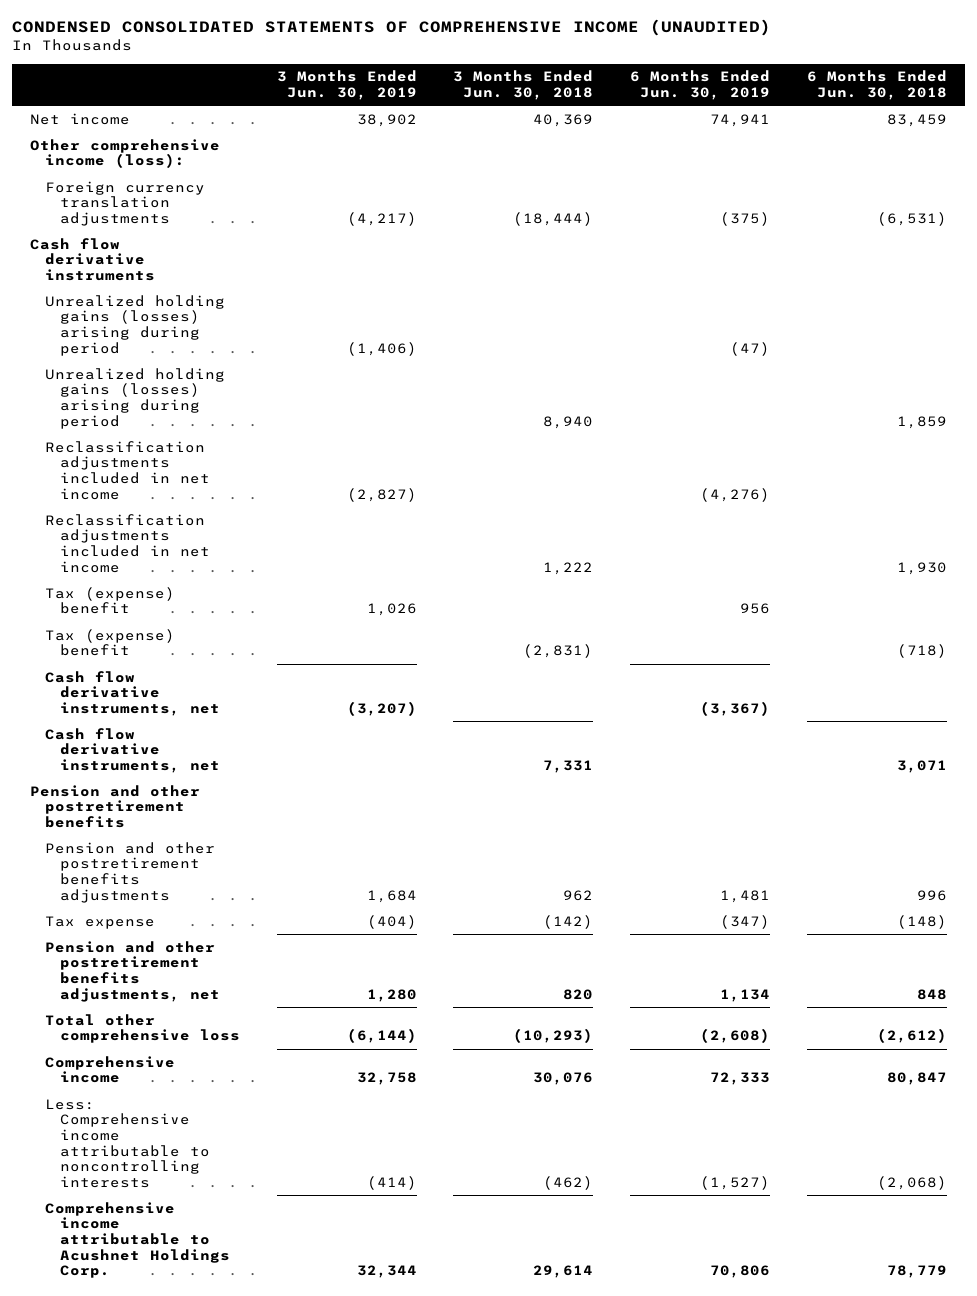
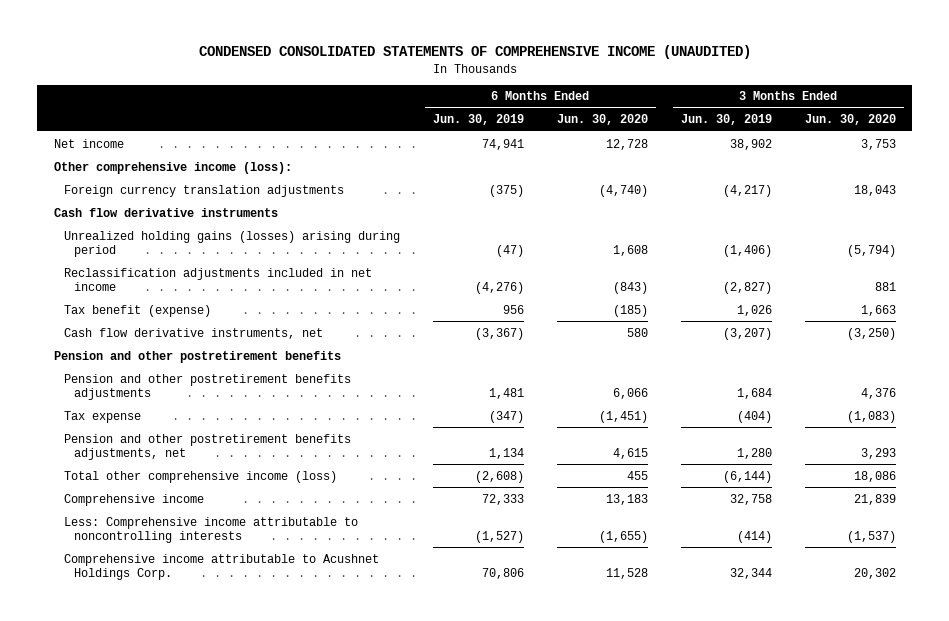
[453,70,594,100] 3 Months Ended Jun. 30, 2018 -> none
[806,70,947,100] 6 Months Ended Jun. 30, 2018 -> none
none -> [556,114,648,126] Jun. 30, 2020
none -> [804,114,896,126] Jun. 30, 2020
[45,367,226,429] Unrealized holding gains (losses) arising during period -> none
[45,513,210,573] Reclassification adjustments included in net income -> none
[45,628,176,657] Tax (expense) benefit -> none
[45,586,176,615] Tax (expense) benefit -> [64,304,212,317] Tax benefit (expense)
[45,727,220,774] Cash flow derivative instruments, net -> none
[45,1013,240,1044] Total other comprehensive loss -> [64,470,338,483] Total other comprehensive income (loss)

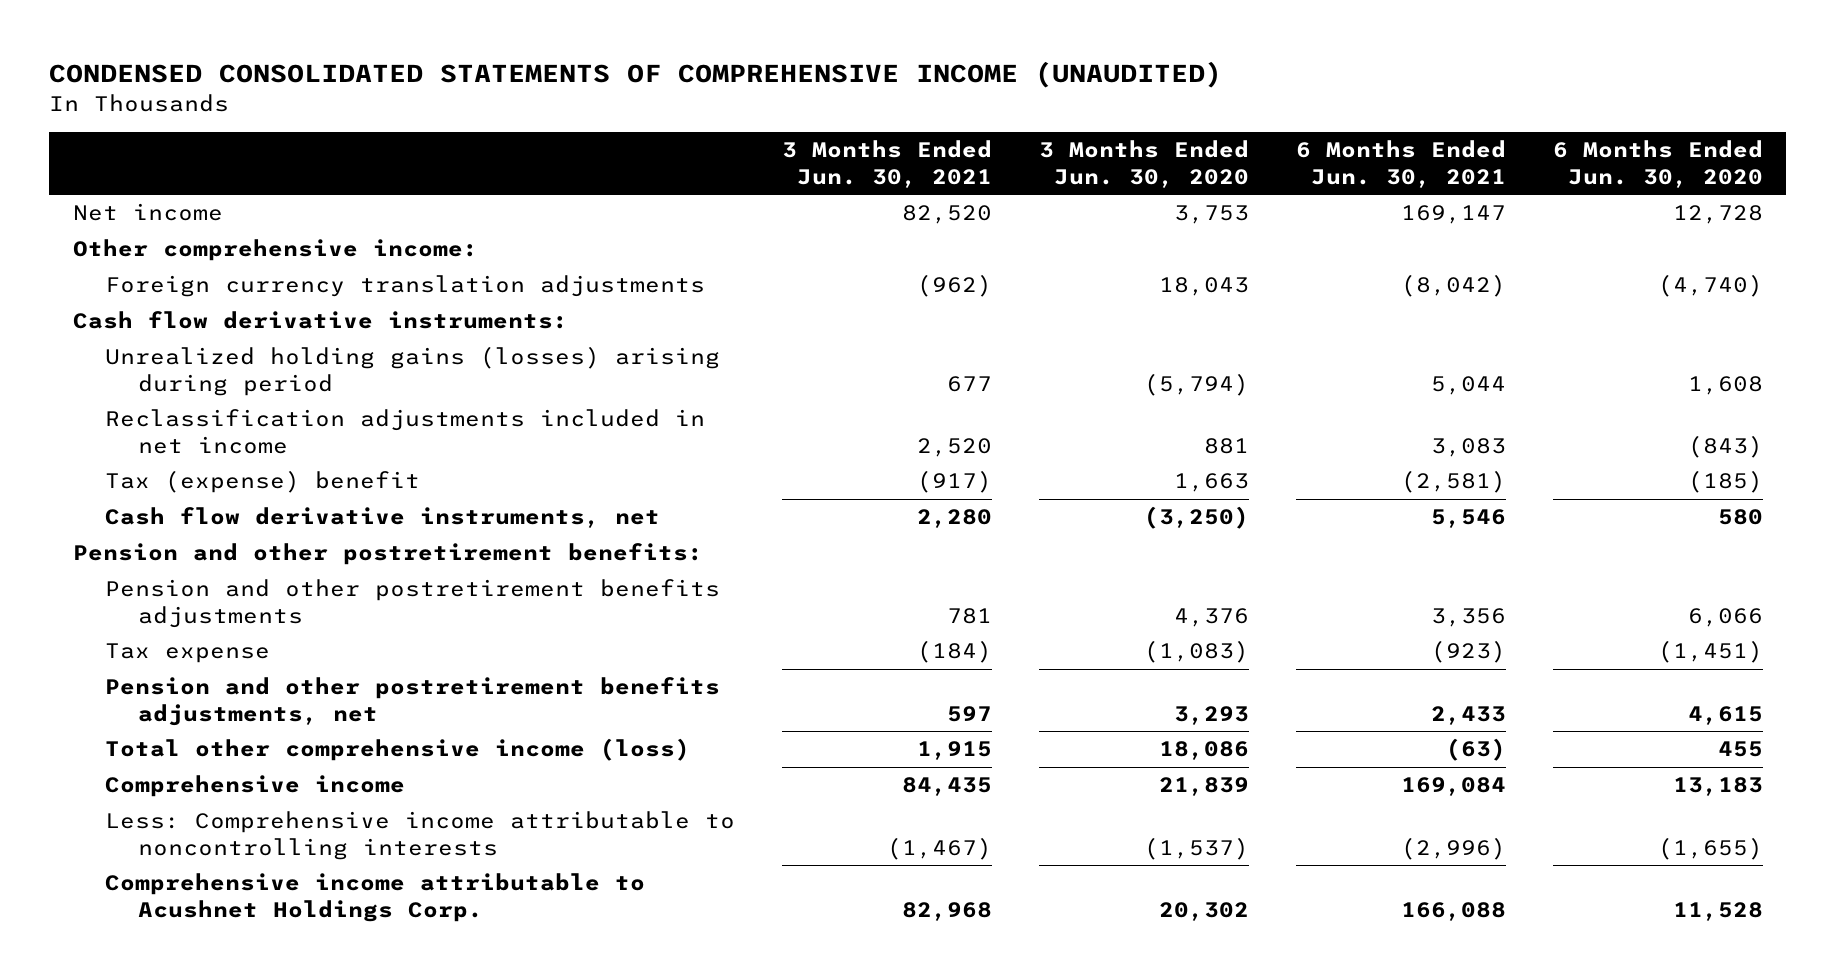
[432,114,524,126] Jun. 30, 2019 -> none
[680,114,772,126] Jun. 30, 2019 -> none
none -> [782,140,993,188] 3 Months Ended Jun. 30, 2021
none -> [1295,140,1506,188] 6 Months Ended Jun. 30, 2021
[53,161,292,174] Other comprehensive income (loss): -> [72,239,478,262] Other comprehensive income:
[53,207,278,217] Cash flow derivative instruments -> [72,311,568,330] Cash flow derivative instruments:
[64,304,212,317] Tax benefit (expense) -> [105,470,421,494] Tax (expense) benefit
[53,350,341,363] Pension and other postretirement benefits -> [72,543,703,566] Pension and other postretirement benefits:

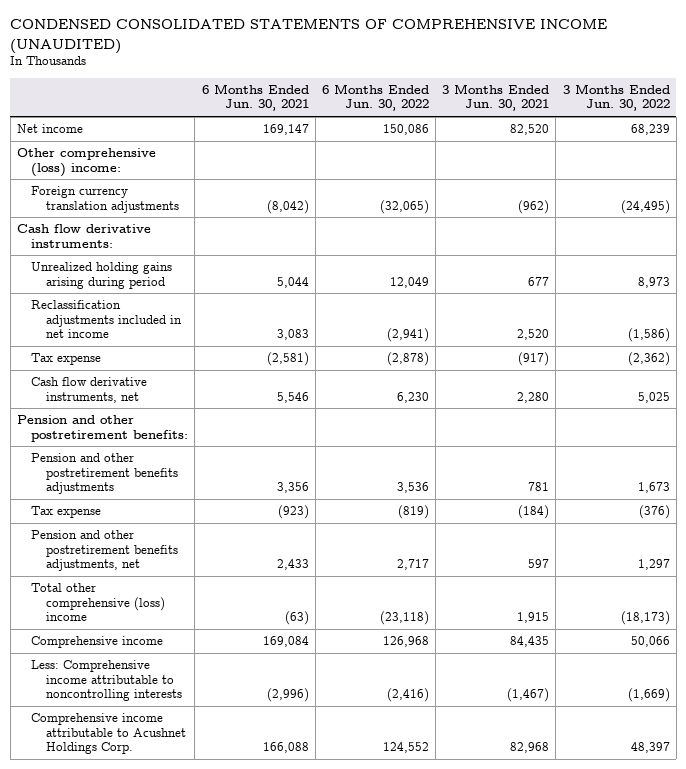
[1039,140,1250,188] 3 Months Ended Jun. 30, 2020 -> none
[1552,140,1763,188] 6 Months Ended Jun. 30, 2020 -> none
none -> [321,83,429,112] 6 Months Ended Jun. 30, 2022
none -> [562,83,670,112] 3 Months Ended Jun. 30, 2022
[72,239,478,262] Other comprehensive income: -> [16,148,156,177] Other comprehensive (loss) income:
[105,346,721,396] Unrealized holding gains (losses) arising during period -> [31,262,173,289] Unrealized holding gains arising during period
[105,470,421,494] Tax (expense) benefit -> [31,353,102,366] Tax expense
[105,738,691,762] Total other comprehensive income (loss) -> [31,583,165,622] Total other comprehensive (loss) income

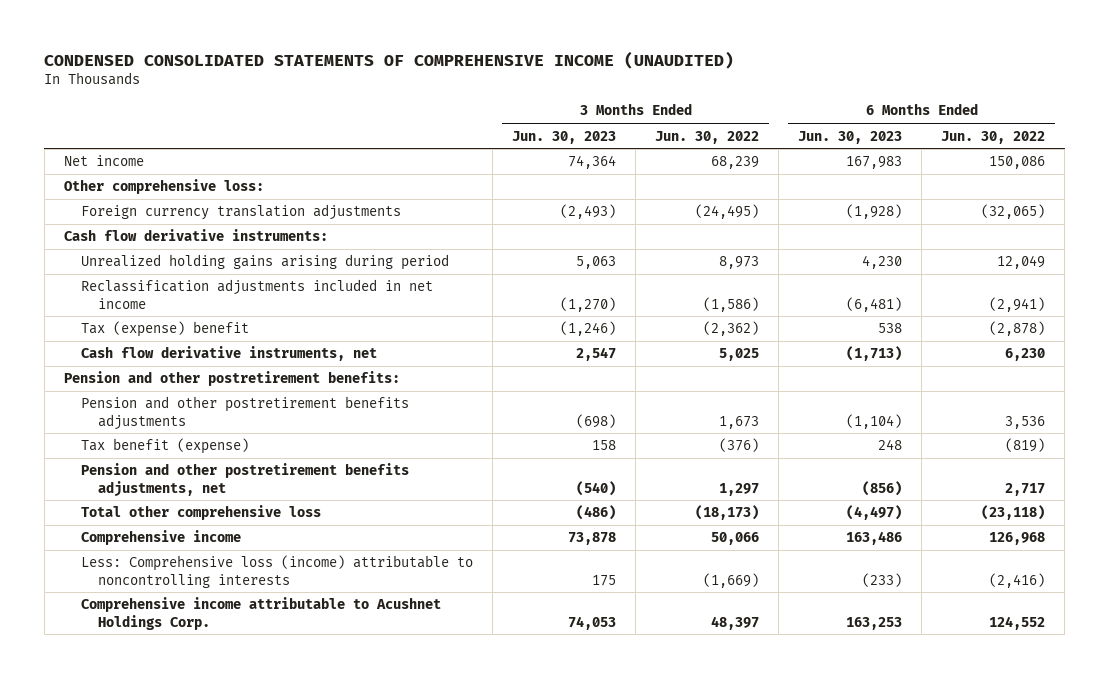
[201,83,309,112] 6 Months Ended Jun. 30, 2021 -> none
[442,83,550,112] 3 Months Ended Jun. 30, 2021 -> none
none -> [512,130,617,144] Jun. 30, 2023
none -> [798,130,903,144] Jun. 30, 2023
[16,148,156,177] Other comprehensive (loss) income: -> [64,179,265,195] Other comprehensive loss:
[31,353,102,366] Tax expense -> [80,321,249,338] Tax (expense) benefit
[31,506,102,519] Tax expense -> [80,438,249,455] Tax benefit (expense)
[31,583,165,622] Total other comprehensive (loss) income -> [80,505,321,521] Total other comprehensive loss
[31,660,182,702] Less: Comprehensive income attributable to noncontrolling interests -> [80,555,473,588] Less: Comprehensive loss (income) attributable to noncontrolling interests

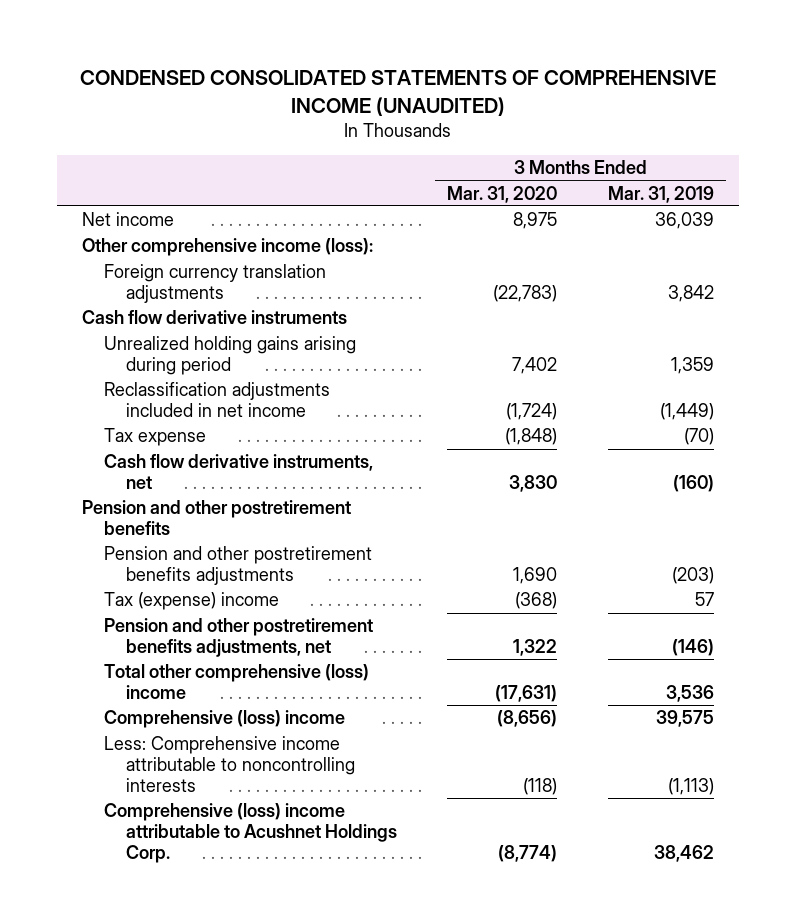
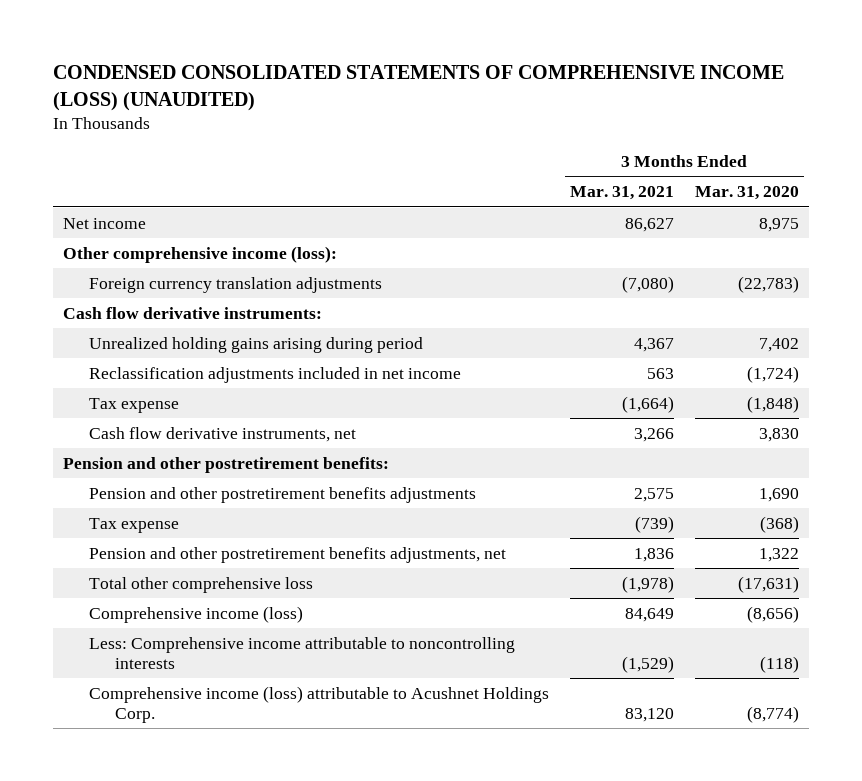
[80,70,717,116] CONDENSED CONSOLIDATED STATEMENTS OF COMPREHENSIVE INCOME (UNAUDITED) -> [52,65,784,112] CONDENSED CONSOLIDATED STATEMENTS OF COMPREHENSIVE INCOME (LOSS) (UNAUDITED)
[607,185,714,203] Mar. 31, 2019 -> none
none -> [569,186,674,201] Mar. 31, 2021
[82,310,348,325] Cash flow derivative instruments -> [63,306,323,319] Cash flow derivative instruments:
[82,500,352,536] Pension and other postretirement benefits -> [63,456,390,473] Pension and other postretirement benefits:
[104,592,280,611] Tax (expense) income -> [88,517,179,533] Tax expense
[104,664,370,700] Total other comprehensive (loss) income -> [88,576,313,593] Total other comprehensive loss
[104,710,346,729] Comprehensive (loss) income -> [88,605,303,623] Comprehensive income (loss)
[104,803,398,863] Comprehensive (loss) income attributable to Acushnet Holdings Corp. -> [88,685,549,723] Comprehensive income (loss) attributable to Acushnet Holdings Corp.

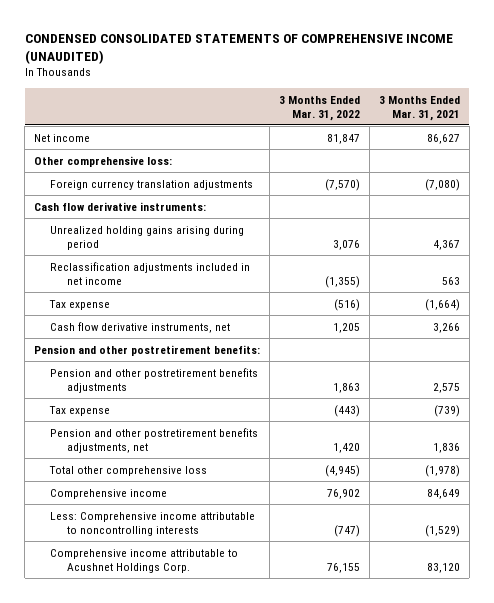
[52,65,784,112] CONDENSED CONSOLIDATED STATEMENTS OF COMPREHENSIVE INCOME (LOSS) (UNAUDITED) -> [24,33,453,64] CONDENSED CONSOLIDATED STATEMENTS OF COMPREHENSIVE INCOME (UNAUDITED)
[694,186,799,201] Mar. 31, 2020 -> none
none -> [279,95,361,121] 3 Months Ended Mar. 31, 2022
[63,245,338,263] Other comprehensive income (loss): -> [34,155,173,167] Other comprehensive loss:
[88,605,303,623] Comprehensive income (loss) -> [50,488,168,499] Comprehensive income
[88,685,549,723] Comprehensive income (loss) attributable to Acushnet Holdings Corp. -> [50,548,239,573] Comprehensive income attributable to Acushnet Holdings Corp.

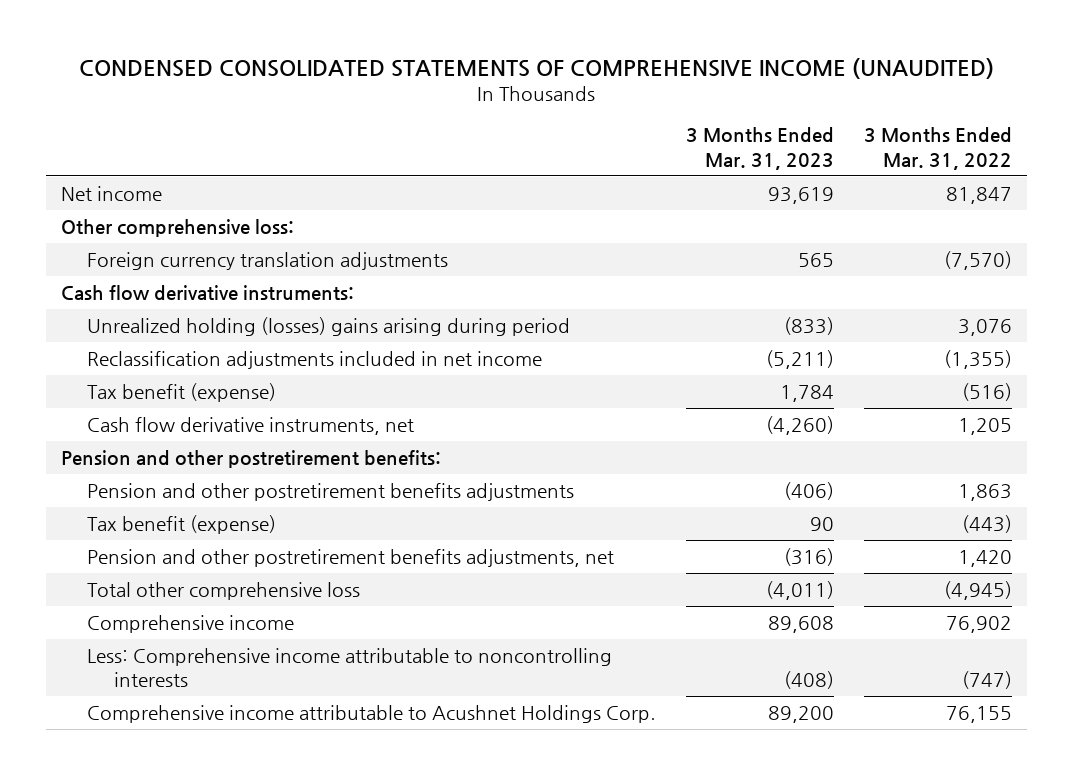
[378,95,460,121] 3 Months Ended Mar. 31, 2021 -> none
none -> [685,127,834,170] 3 Months Ended Mar. 31, 2023
[50,225,245,250] Unrealized holding gains arising during period -> [87,316,571,336] Unrealized holding (losses) gains arising during period
[49,299,111,310] Tax expense -> [87,382,277,402] Tax benefit (expense)
[49,405,111,416] Tax expense -> [87,514,277,534] Tax benefit (expense)

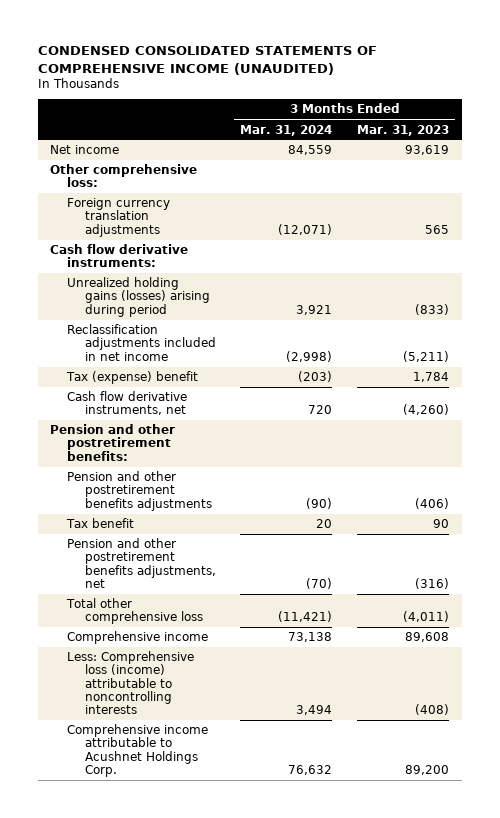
[863,127,1012,170] 3 Months Ended Mar. 31, 2022 -> none
none -> [240,124,333,136] Mar. 31, 2024
[87,316,571,336] Unrealized holding (losses) gains arising during period -> [67,277,210,317] Unrealized holding gains (losses) arising during period
[87,382,277,402] Tax benefit (expense) -> [66,371,199,385] Tax (expense) benefit
[87,514,277,534] Tax benefit (expense) -> [66,518,135,529] Tax benefit
[87,647,613,688] Less: Comprehensive income attributable to noncontrolling interests -> [67,651,195,715] Less: Comprehensive loss (income) attributable to noncontrolling interests

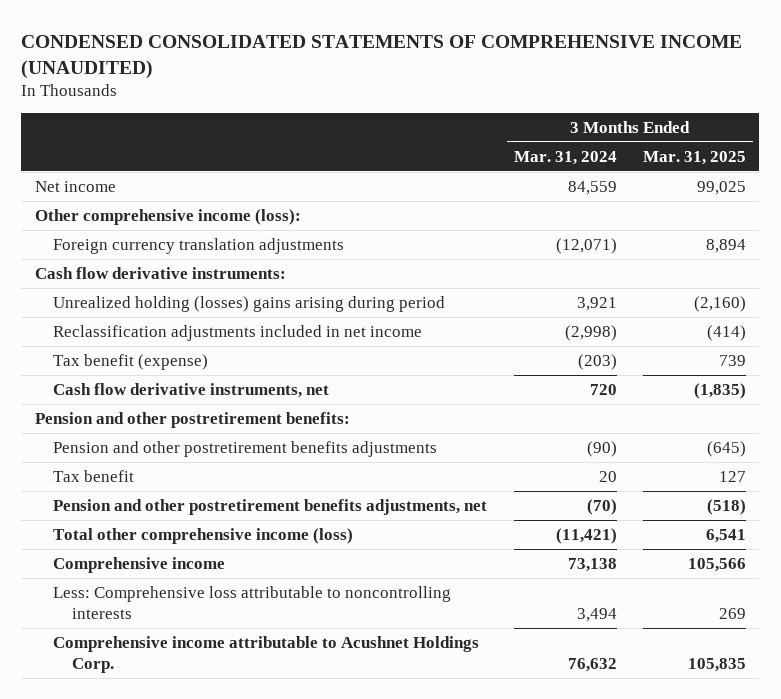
[357,124,450,136] Mar. 31, 2023 -> none
none -> [643,150,747,165] Mar. 31, 2025
[50,164,198,188] Other comprehensive loss: -> [34,208,301,225] Other comprehensive income (loss):
[67,277,210,317] Unrealized holding gains (losses) arising during period -> [53,295,446,312] Unrealized holding (losses) gains arising during period
[66,371,199,385] Tax (expense) benefit -> [53,353,209,370] Tax benefit (expense)
[66,598,203,625] Total other comprehensive loss -> [53,527,354,544] Total other comprehensive income (loss)
[67,651,195,715] Less: Comprehensive loss (income) attributable to noncontrolling interests -> [53,585,452,619] Less: Comprehensive loss attributable to noncontrolling interests

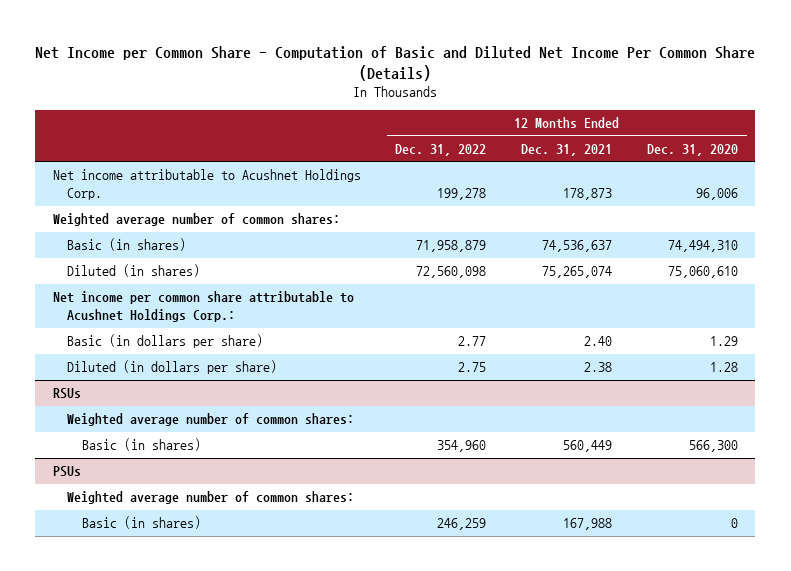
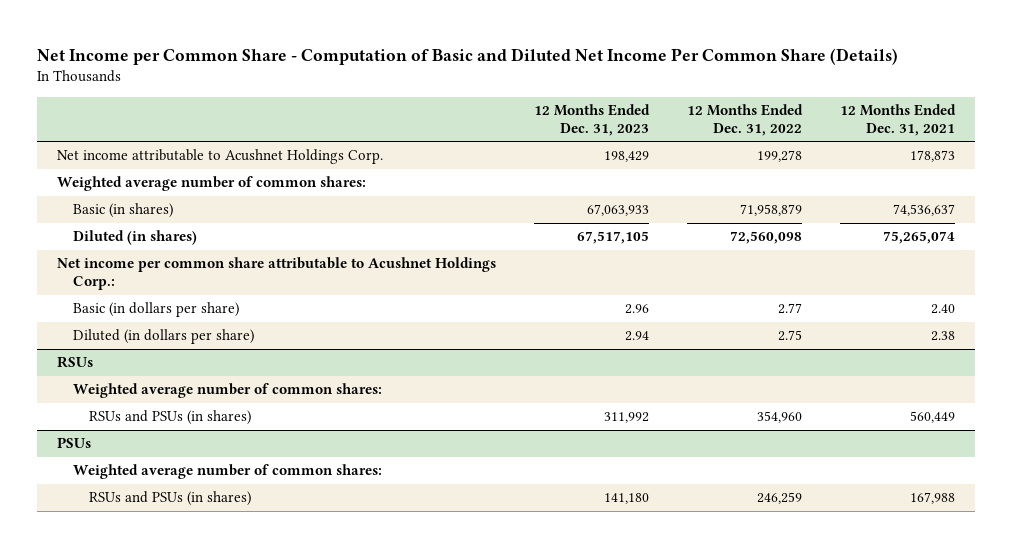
[647,143,739,156] Dec. 31, 2020 -> none
none -> [533,103,650,136] 12 Months Ended Dec. 31, 2023
[82,438,202,452] Basic (in shares) -> [88,410,251,426] RSUs and PSUs (in shares)
[82,516,202,530] Basic (in shares) -> [88,491,251,507] RSUs and PSUs (in shares)

